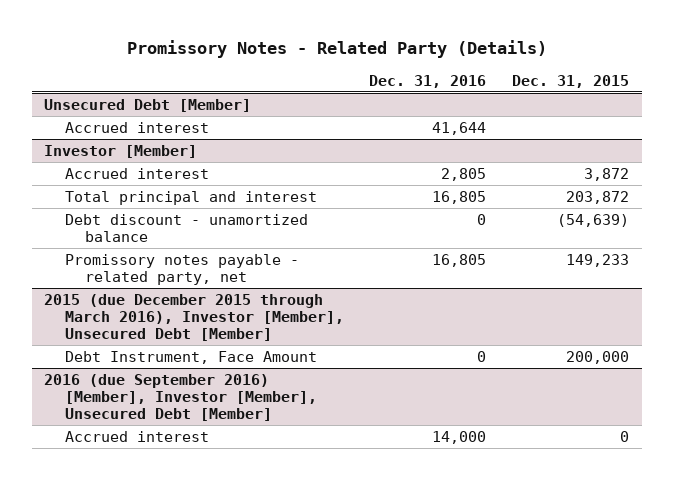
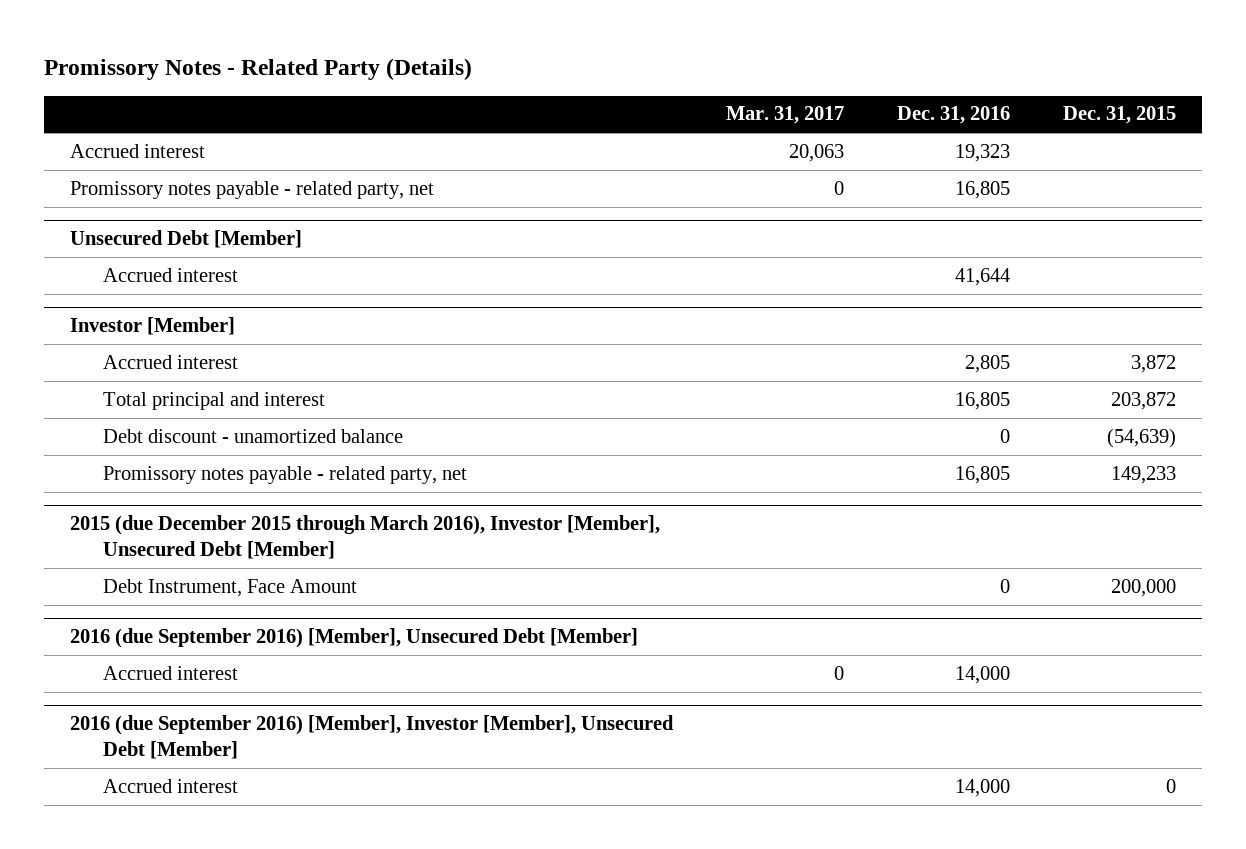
none -> [726,106,845,125] Mar. 31, 2017
none -> [70,143,206,158] Accrued interest
none -> [70,180,435,199] Promissory notes payable - related party, net
none -> [70,628,639,649] 2016 (due September 2016) [Member], Unsecured Debt [Member]
none -> [102,665,238,680] Accrued interest

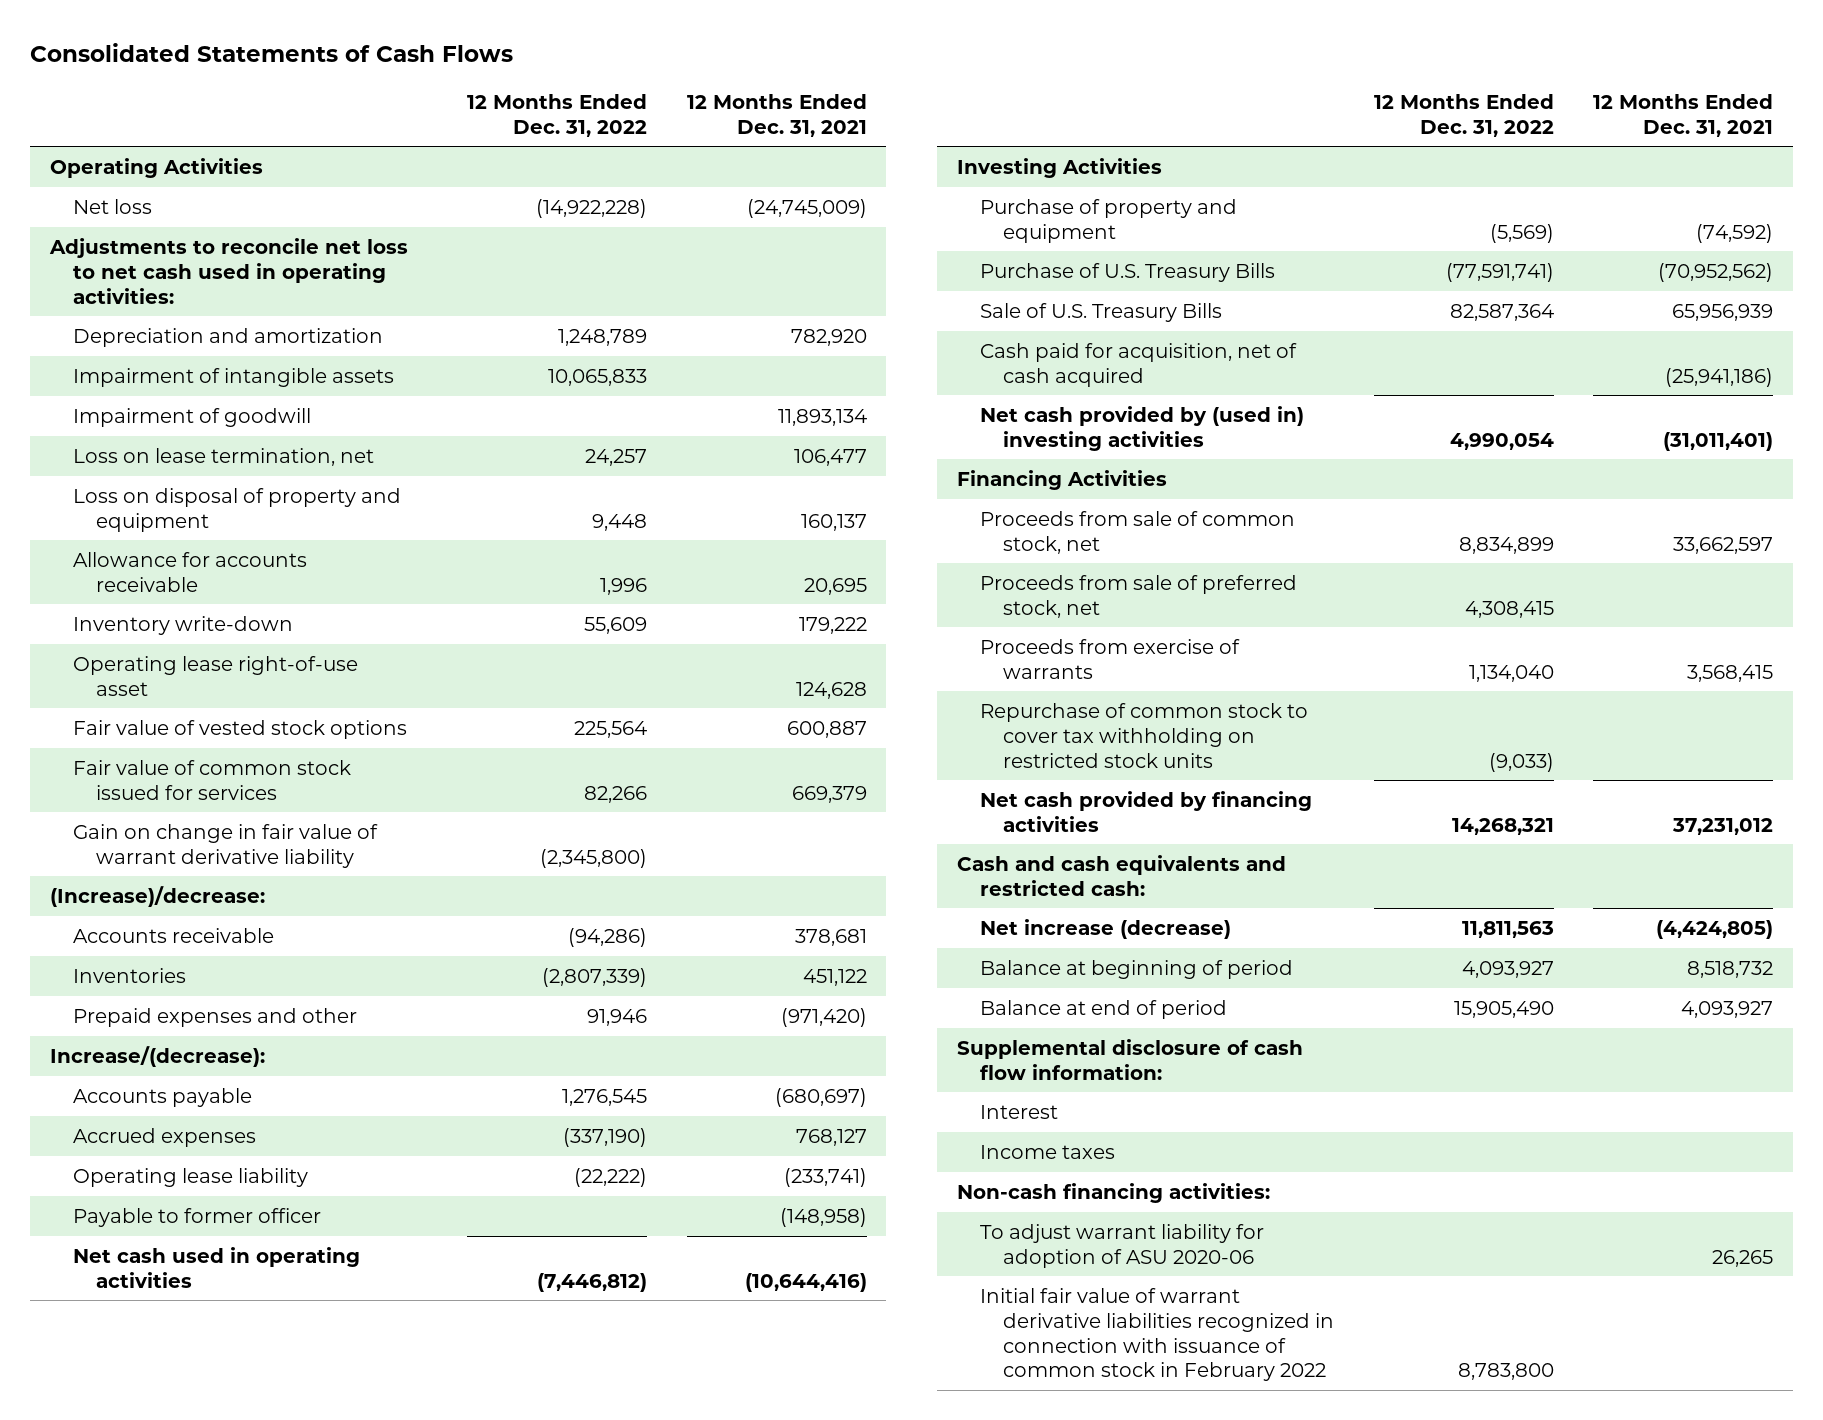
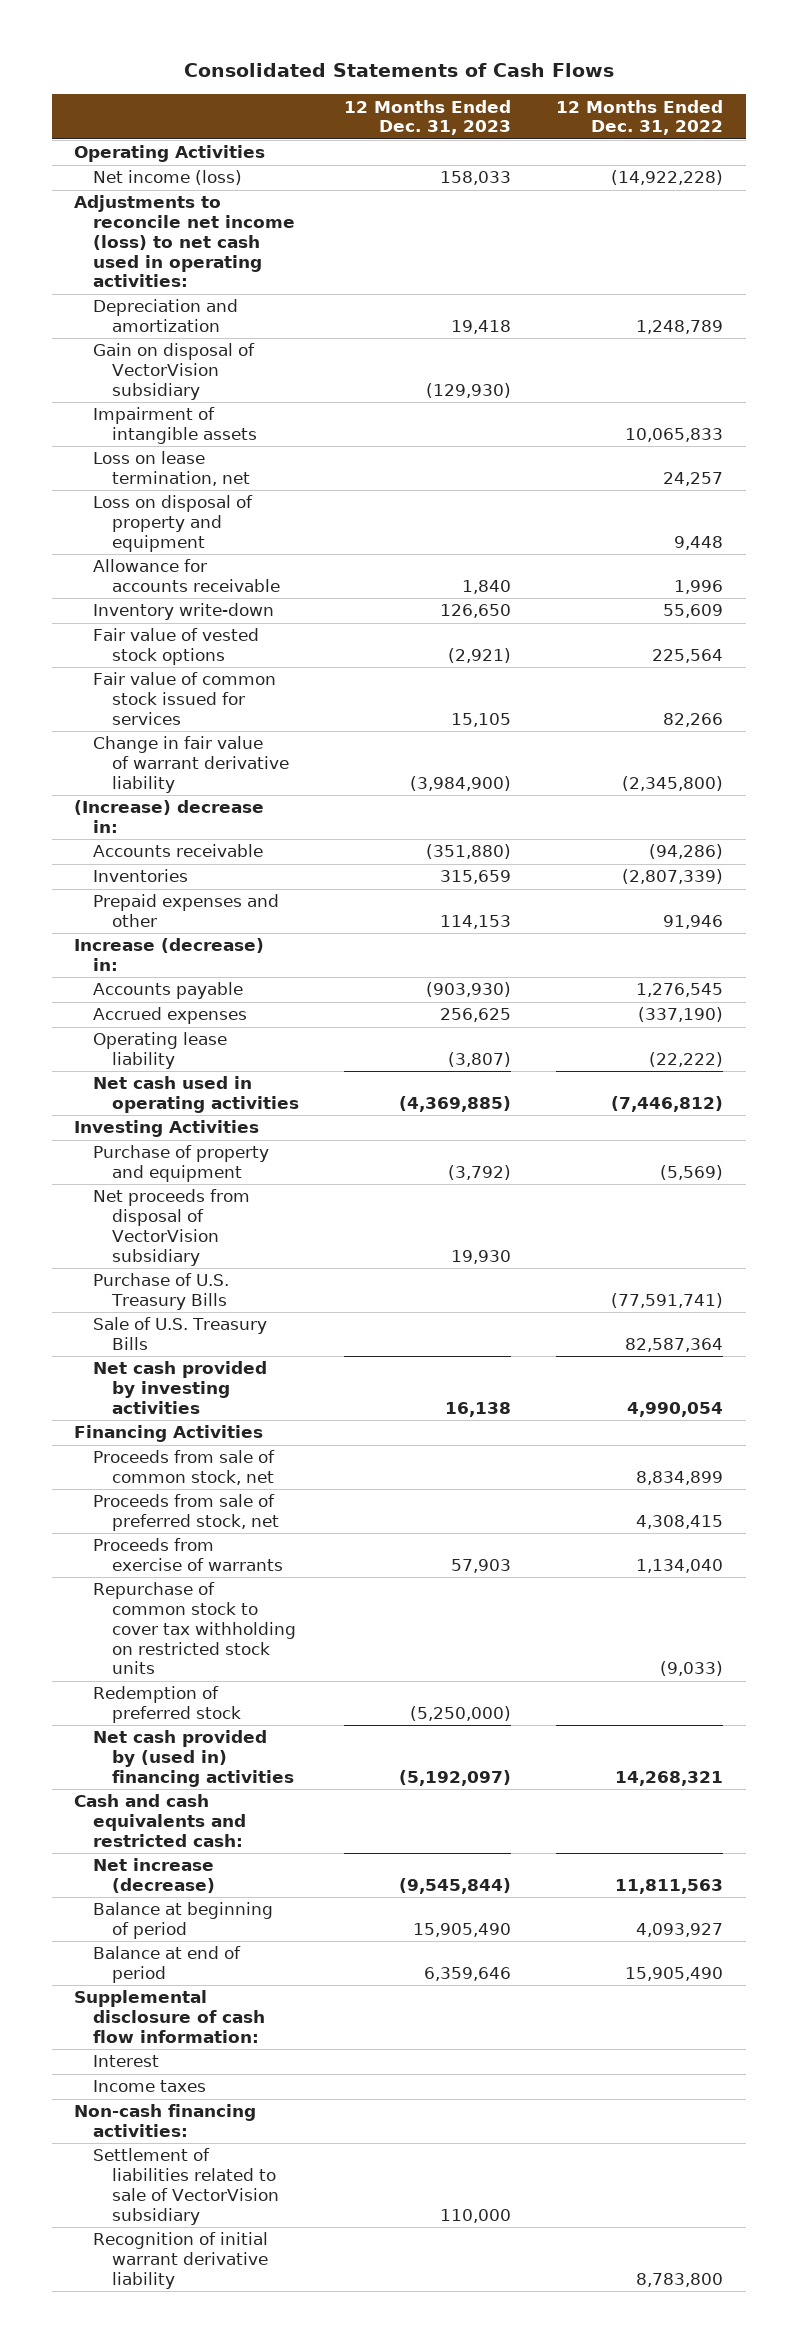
[686,93,867,137] 12 Months Ended Dec. 31, 2021 -> none
none -> [343,99,511,136] 12 Months Ended Dec. 31, 2023
[73,198,153,214] Net loss -> [92,170,242,186] Net income (loss)
[49,237,409,304] Adjustments to reconcile net loss to net cash used in operating activities: -> [74,195,295,288] Adjustments to reconcile net income (loss) to net cash used in operating activities:
none -> [92,343,255,400] Gain on disposal of VectorVision subsidiary
[73,407,312,427] Impairment of goodwill -> none
[73,655,359,696] Operating lease right-of-use asset -> none
[73,823,379,868] Gain on change in fair value of warrant derivative liability -> [92,736,289,793] Change in fair value of warrant derivative liability
[50,885,266,907] (Increase)/decrease: -> [74,800,265,834] (Increase) decrease in:
[50,1045,266,1067] Increase/(decrease): -> [74,938,265,972] Increase (decrease) in:
[73,1207,322,1227] Payable to former officer -> none
none -> [92,1189,250,1266] Net proceeds from disposal of VectorVision subsidiary
[979,342,1297,387] Cash paid for acquisition, net of cash acquired -> none
[979,405,1304,451] Net cash provided by (used in) investing activities -> [92,1361,267,1414] Net cash provided by investing activities
none -> [92,1686,241,1724] Redemption of preferred stock
[979,790,1312,832] Net cash provided by financing activities -> [92,1730,294,1787] Net cash provided by (used in) financing activities
[979,1223,1264,1268] To adjust warrant liability for adoption of ASU 2020-06 -> none
none -> [92,2148,279,2225] Settlement of liabilities related to sale of VectorVision subsidiary
[979,1287,1335,1382] Initial fair value of warrant derivative liabilities recognized in connection with issuance of common stock in February 2022 -> [92,2232,268,2289] Recognition of initial warrant derivative liability

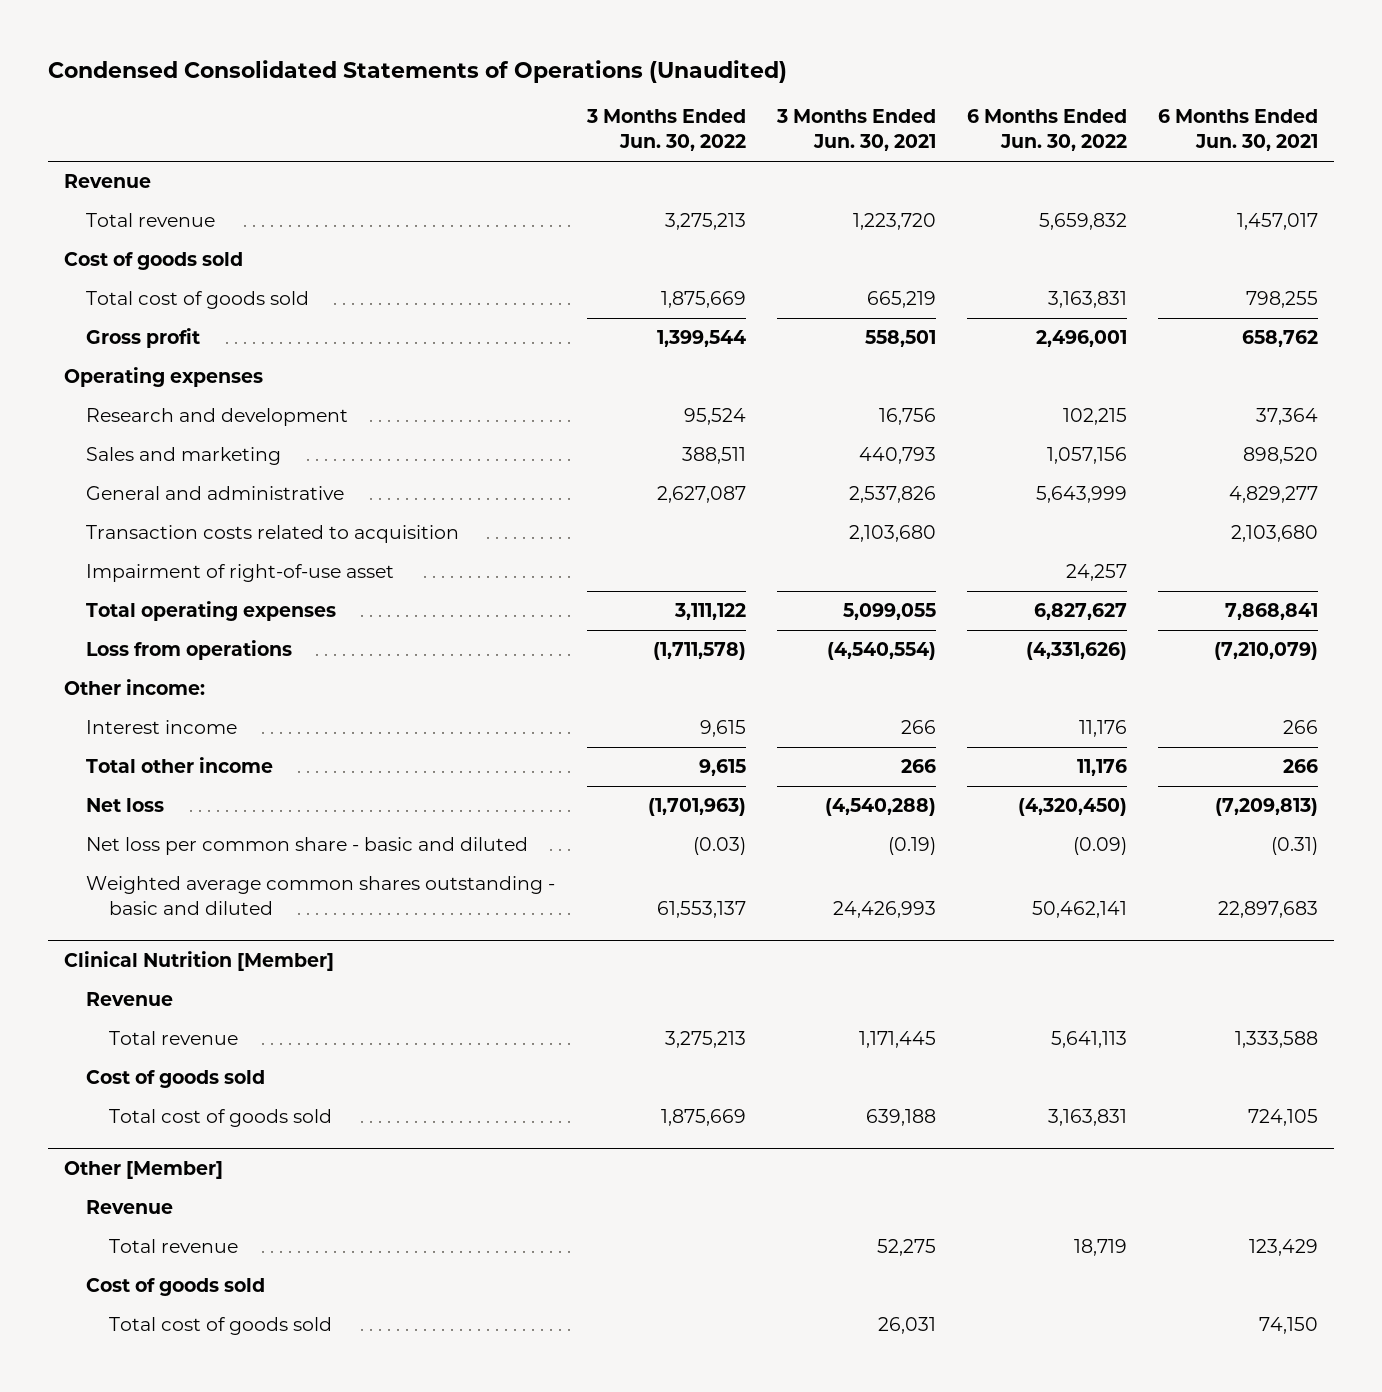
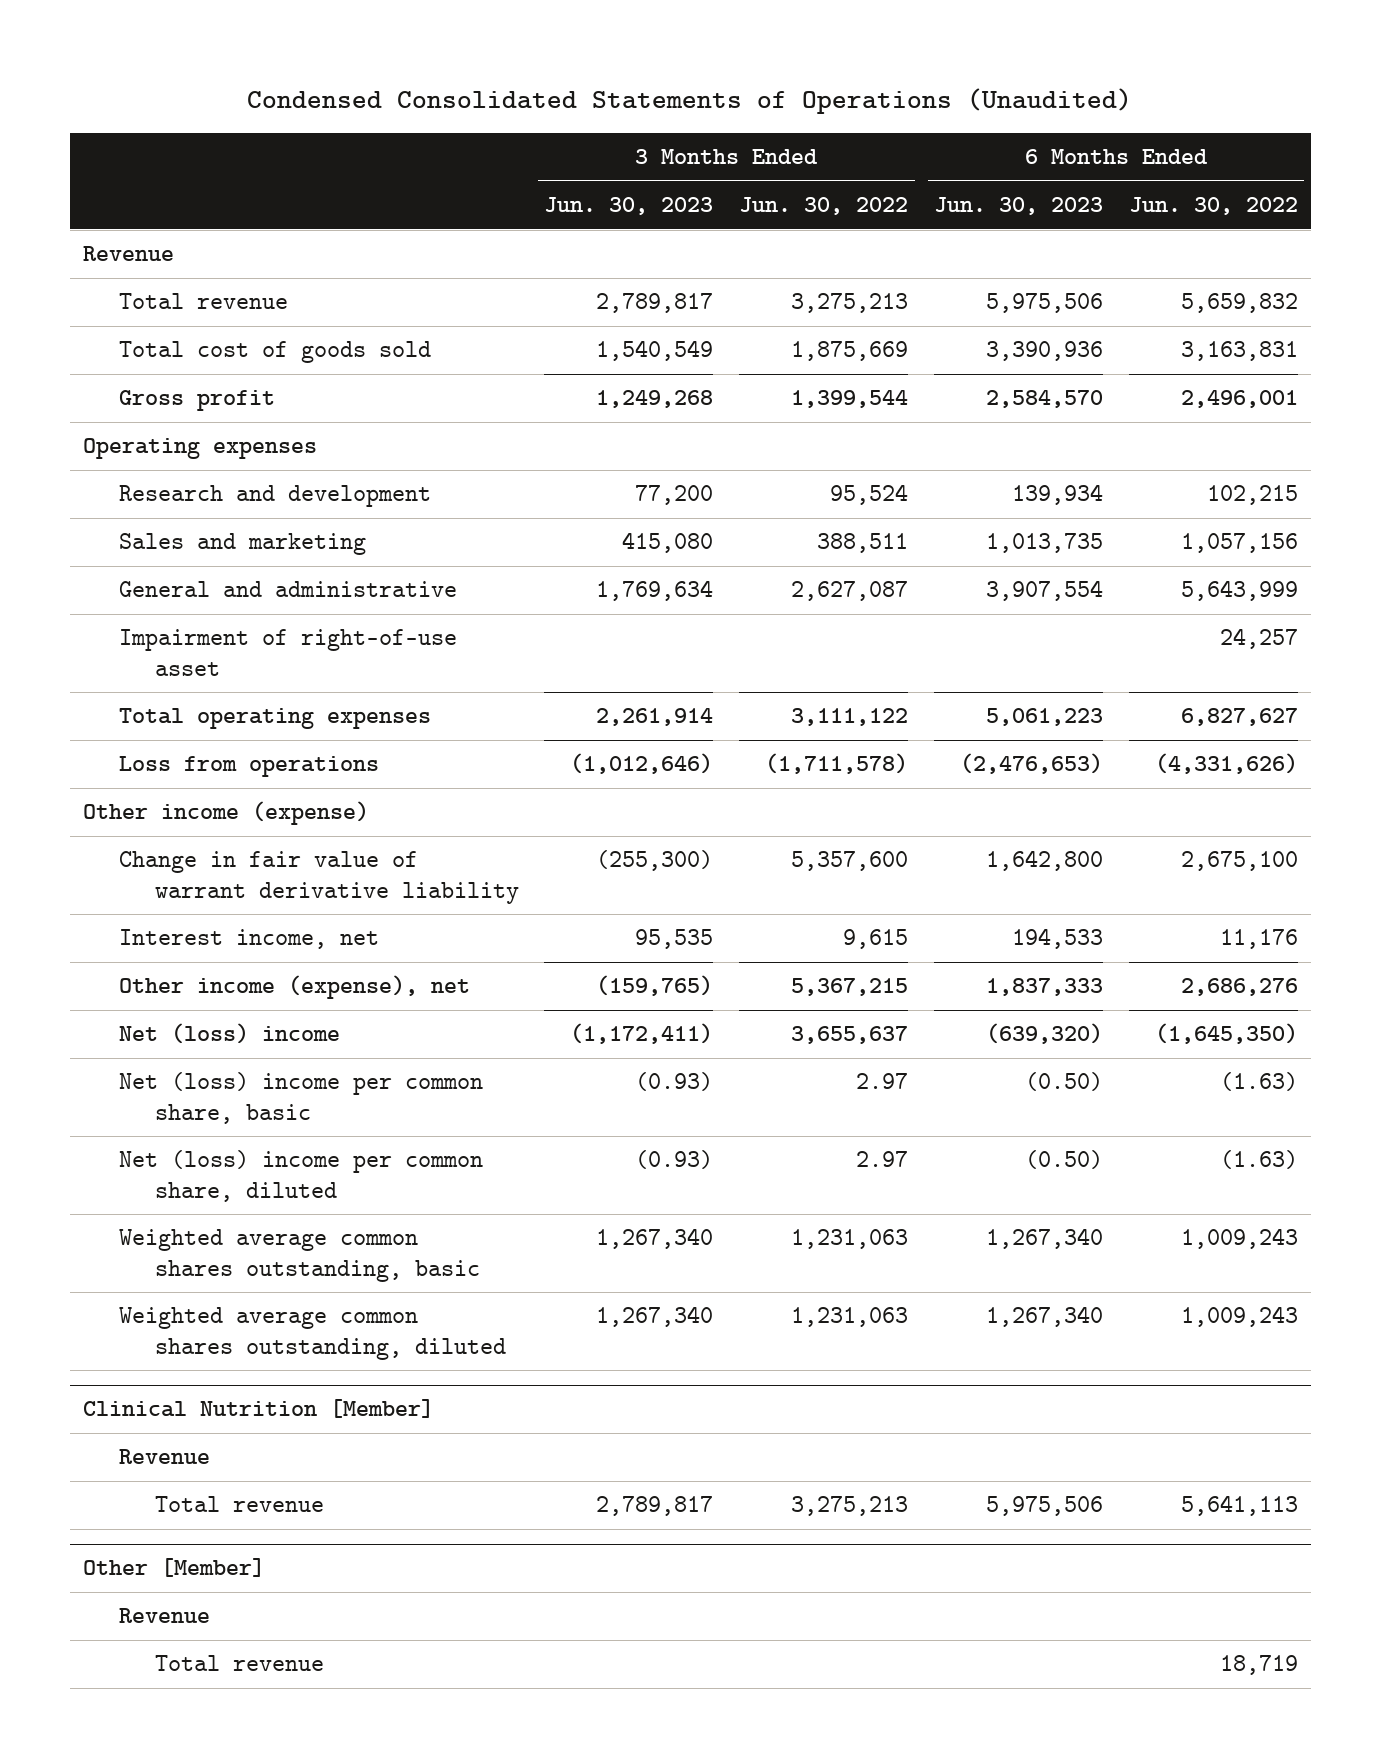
[775,109,936,152] 3 Months Ended Jun. 30, 2021 -> none
[1158,109,1319,152] 6 Months Ended Jun. 30, 2021 -> none
none -> [544,197,714,216] Jun. 30, 2023
none -> [934,197,1104,216] Jun. 30, 2023
[63,252,243,271] Cost of goods sold -> none
[86,525,460,544] Transaction costs related to acquisition -> none
[63,679,205,696] Other income: -> [83,801,370,826] Other income (expense)
none -> [118,851,519,904] Change in fair value of warrant derivative liability
[86,720,238,735] Interest income -> [118,929,379,950] Interest income, net
[86,757,274,774] Total other income -> [118,975,470,1000] Other income (expense), net
[698,759,746,777] 9,615 -> [791,978,909,997] 5,367,215
[1076,759,1127,777] 11,176 -> [1180,978,1298,997] 2,686,276
[86,798,165,813] Net loss -> [118,1023,340,1045] Net (loss) income
[647,798,746,817] (1,701,963) -> [791,1026,909,1045] 3,655,637
[1017,798,1127,817] (4,320,450) -> [1154,1023,1298,1045] (1,645,350)
[86,837,529,856] Net loss per common share - basic and diluted -> [118,1072,483,1124] Net (loss) income per common share, basic
[692,837,746,856] (0.03) -> [856,1073,909,1090] 2.97
[1072,837,1127,856] (0.09) -> [1219,1072,1298,1092] (1.63)
none -> [118,1150,483,1202] Net (loss) income per common share, diluted
[86,876,556,916] Weighted average common shares outstanding - basic and diluted -> [118,1229,480,1282] Weighted average common shares outstanding, basic
[656,901,746,919] 61,553,137 -> [791,1229,909,1250] 1,231,063
[1031,901,1127,919] 50,462,141 -> [1180,1228,1298,1250] 1,009,243
none -> [118,1307,506,1360] Weighted average common shares outstanding, diluted
[86,1070,266,1089] Cost of goods sold -> none
[108,1109,332,1128] Total cost of goods sold -> none
[86,1278,266,1297] Cost of goods sold -> none
[108,1317,332,1336] Total cost of goods sold -> none

